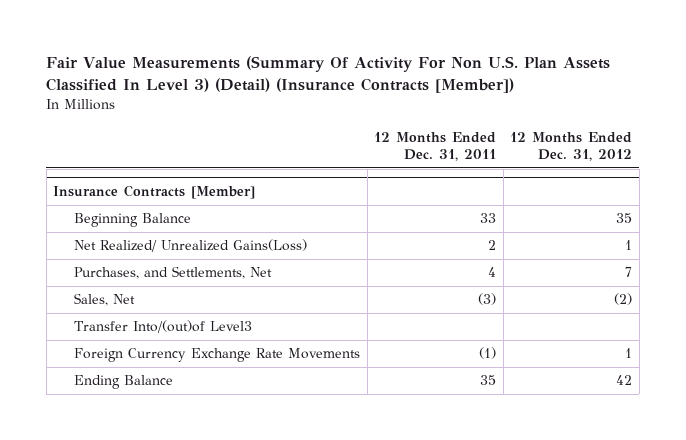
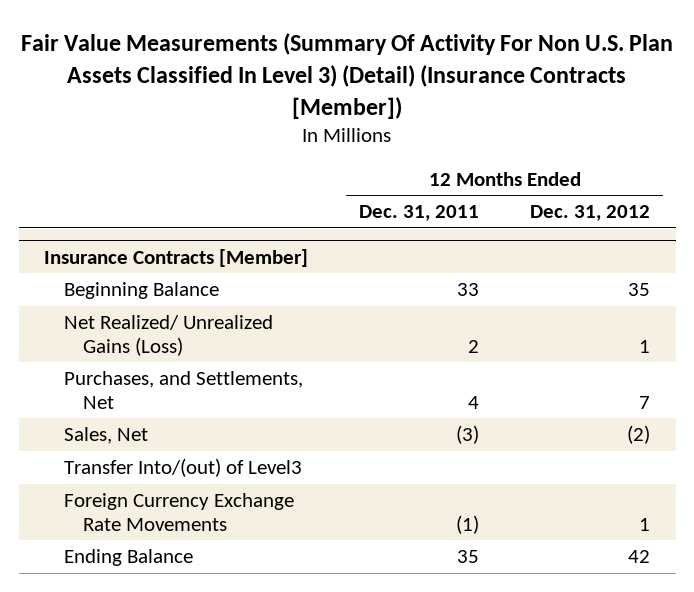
[73,239,307,253] Net Realized/ Unrealized Gains(Loss) -> [63,314,273,356] Net Realized/ Unrealized Gains (Loss)
[73,320,252,334] Transfer Into/(out)of Level3 -> [63,457,302,477] Transfer Into/(out) of Level3

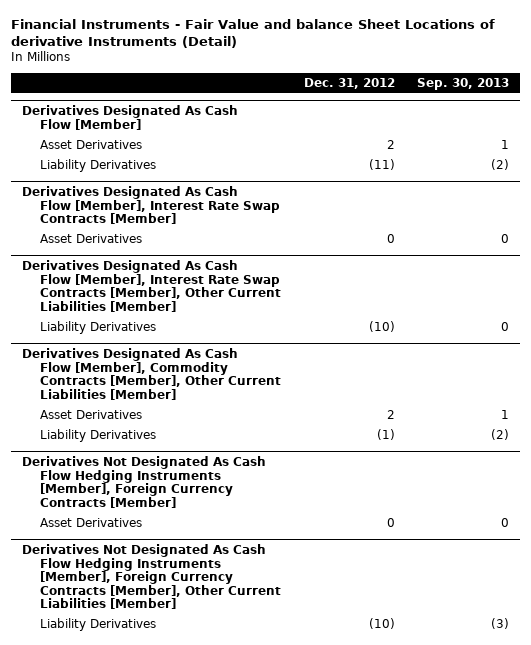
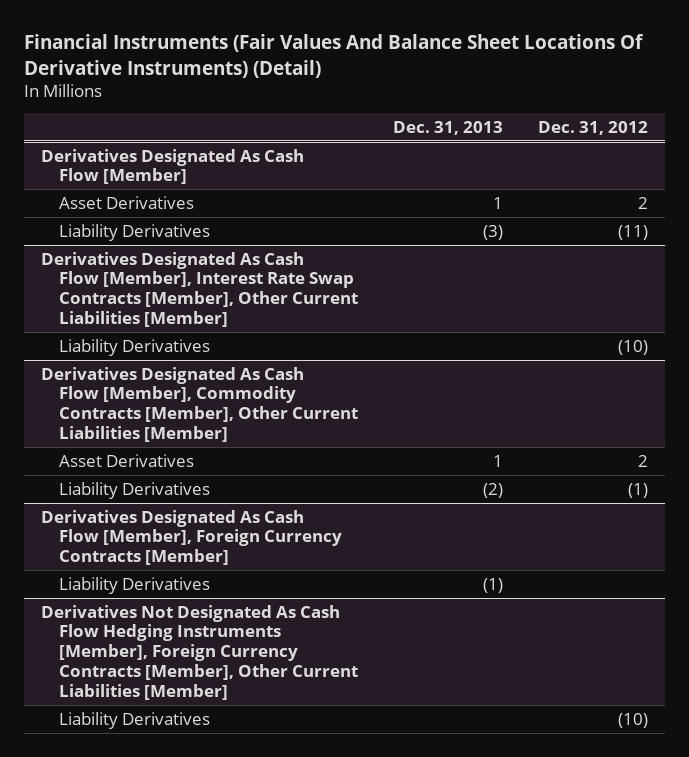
[11,18,496,49] Financial Instruments - Fair Value and balance Sheet Locations of derivative Instruments (Detail) -> [23,34,644,78] Financial Instruments (Fair Values And Balance Sheet Locations Of Derivative Instruments) (Detail)
[417,77,510,90] Sep. 30, 2013 -> none
none -> [392,121,503,136] Dec. 31, 2013
[22,186,281,225] Derivatives Designated As Cash Flow [Member], Interest Rate Swap Contracts [Member] -> none
[40,234,143,244] Asset Derivatives -> none
[40,518,143,528] Asset Derivatives -> none
[22,456,267,508] Derivatives Not Designated As Cash Flow Hedging Instruments [Member], Foreign Currency Contracts [Member] -> [41,509,342,566] Derivatives Designated As Cash Flow [Member], Foreign Currency Contracts [Member]
none -> [58,576,210,594] Liability Derivatives

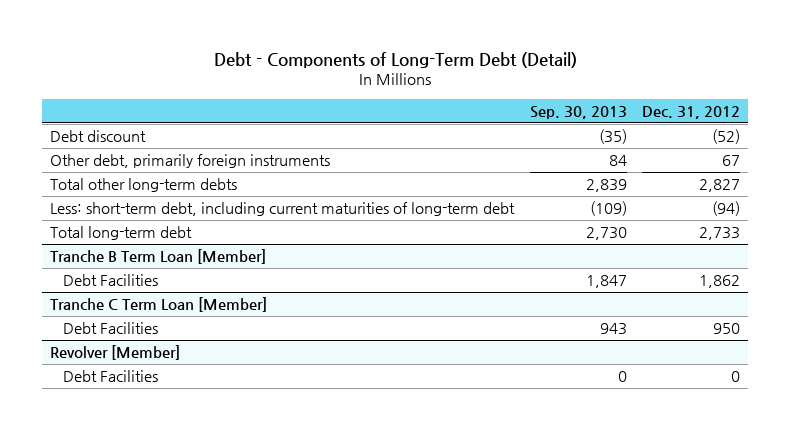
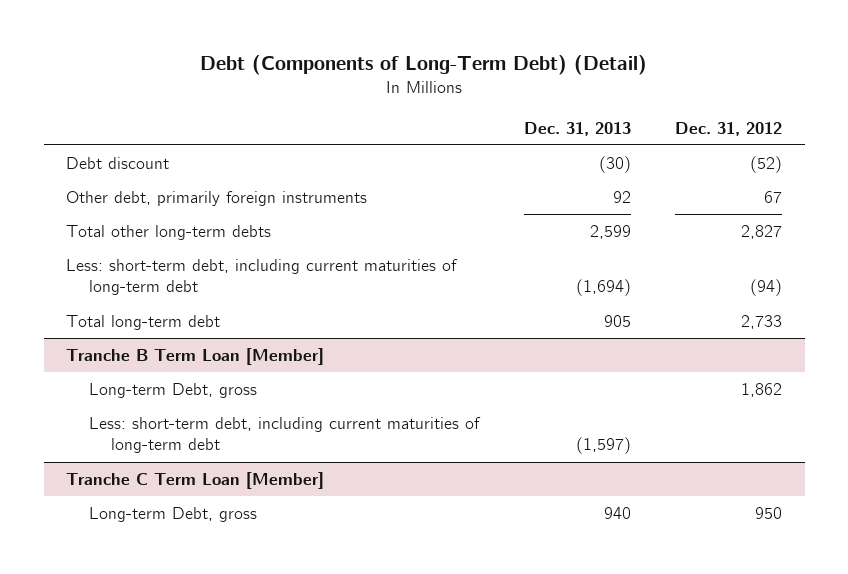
[214,51,578,68] Debt - Components of Long-Term Debt (Detail) -> [200,55,648,76] Debt (Components of Long-Term Debt) (Detail)
[529,105,627,119] Sep. 30, 2013 -> none
none -> [523,121,631,136] Dec. 31, 2013
[62,274,158,287] Debt Facilities -> [88,383,257,399] Long-term Debt, gross
none -> [88,417,481,454] Less: short-term debt, including current maturities of long-term debt
[49,345,180,361] Revolver [Member] -> none
[62,370,158,383] Debt Facilities -> none
[62,322,158,335] Debt Facilities -> [88,507,257,523] Long-term Debt, gross

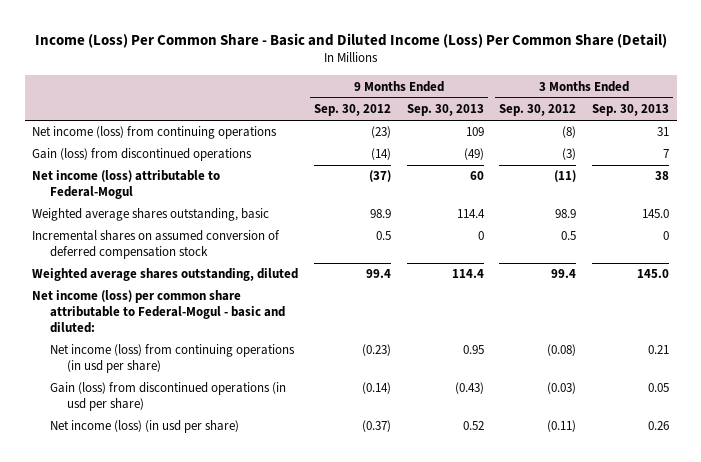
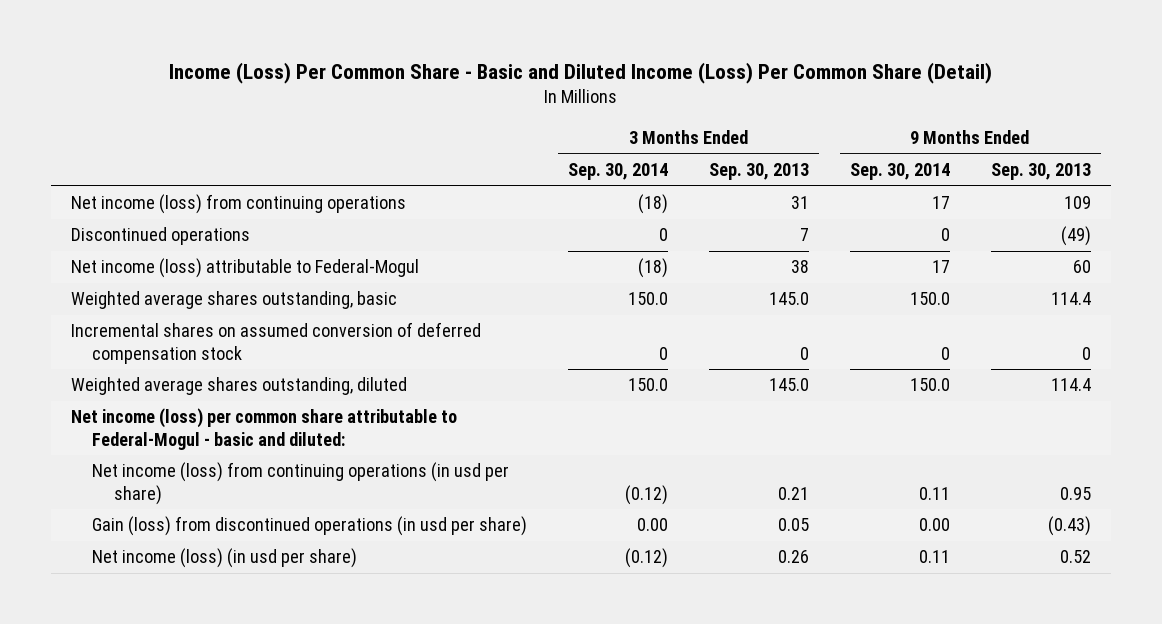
[314,104,392,117] Sep. 30, 2012 -> none
[499,104,577,117] Sep. 30, 2012 -> none
none -> [568,163,669,181] Sep. 30, 2014
none -> [849,163,950,181] Sep. 30, 2014
[32,148,253,162] Gain (loss) from discontinued operations -> [71,227,251,246] Discontinued operations

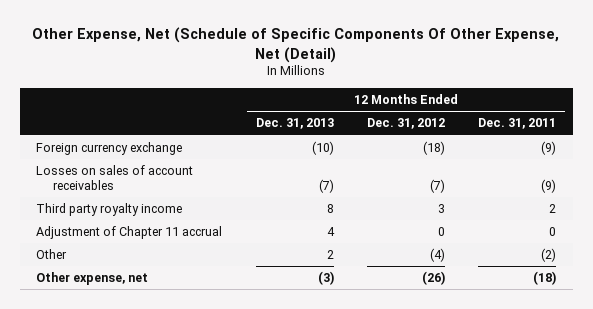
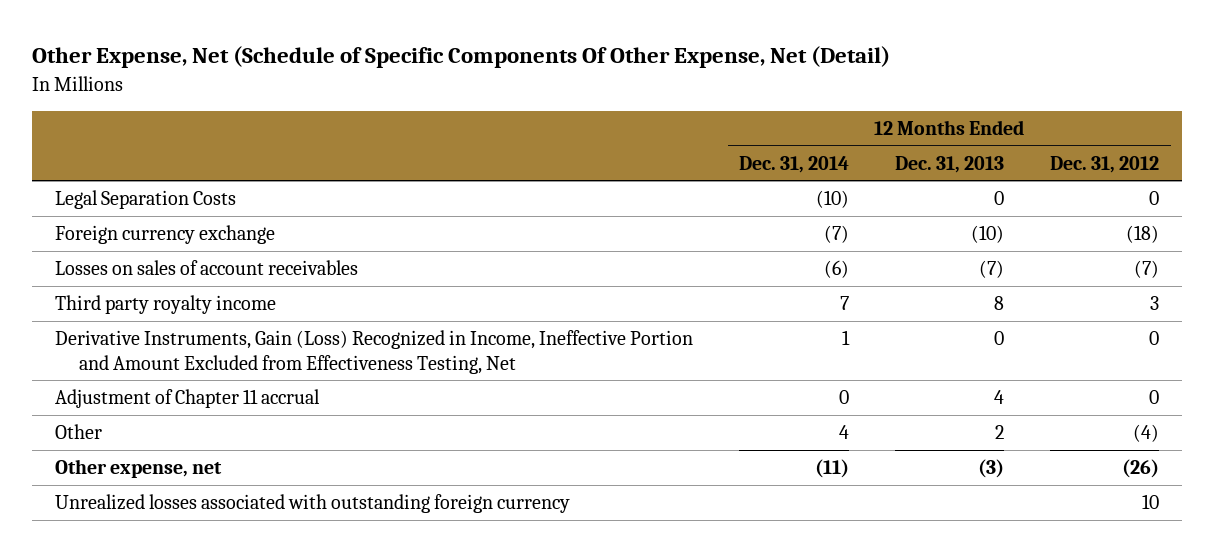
[478,118,557,130] Dec. 31, 2011 -> none
none -> [739,155,850,173] Dec. 31, 2014
none -> [55,190,237,210] Legal Separation Costs
none -> [55,330,694,374] Derivative Instruments, Gain (Loss) Recognized in Income, Ineffective Portion and Amount Excluded from Effectiveness Testing, Net
none -> [55,494,571,514] Unrealized losses associated with outstanding foreign currency

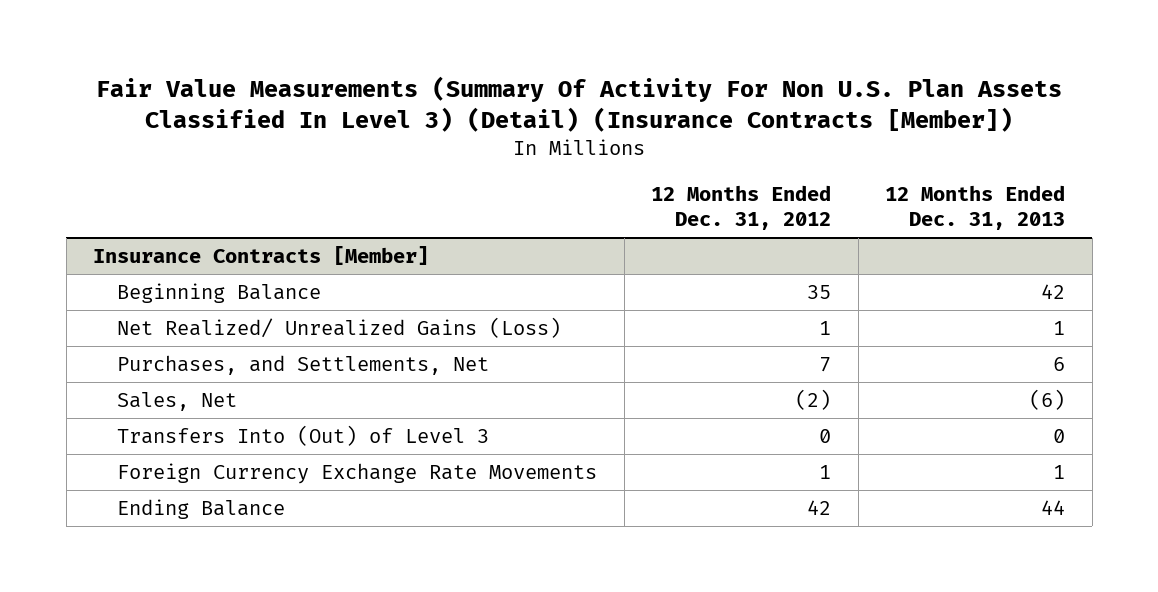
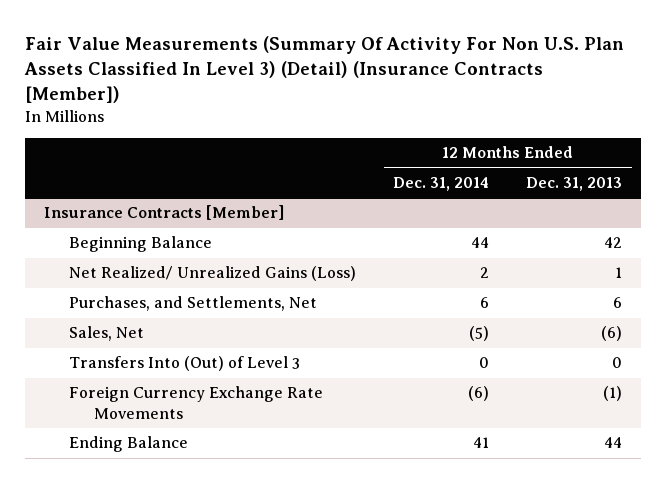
[651,184,832,231] 12 Months Ended Dec. 31, 2012 -> none
none -> [393,176,490,191] Dec. 31, 2014
[1053,465,1066,480] 1 -> [603,386,623,402] (1)

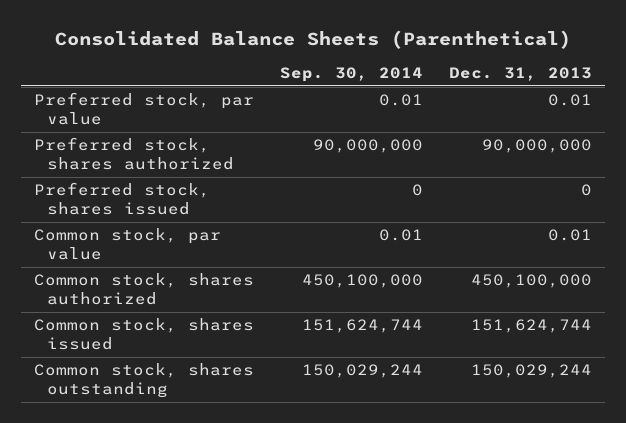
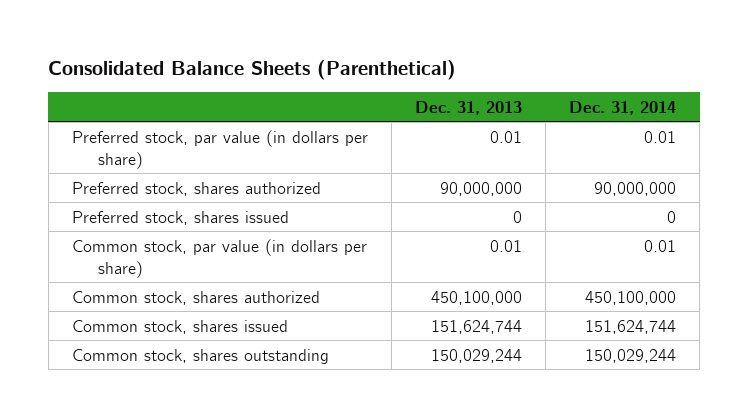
[280,67,424,83] Sep. 30, 2014 -> none
none -> [569,100,677,115] Dec. 31, 2014
[34,92,255,125] Preferred stock, par value -> [71,129,368,169] Preferred stock, par value (in dollars per share)
[34,228,222,260] Common stock, par value -> [71,238,367,278] Common stock, par value (in dollars per share)

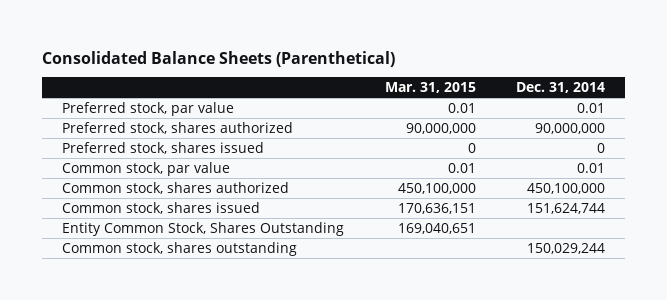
[415,100,523,115] Dec. 31, 2013 -> none
none -> [384,82,476,94] Mar. 31, 2015
[71,129,368,169] Preferred stock, par value (in dollars per share) -> [62,101,235,116] Preferred stock, par value
[71,238,367,278] Common stock, par value (in dollars per share) -> [62,161,231,176] Common stock, par value
none -> [62,221,345,236] Entity Common Stock, Shares Outstanding

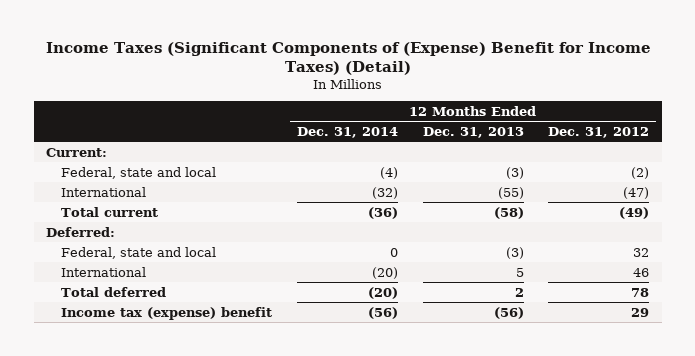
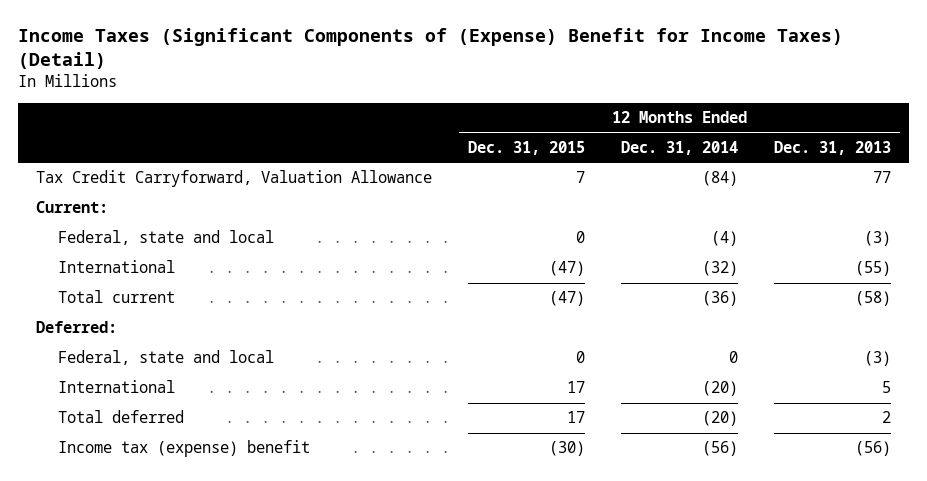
[548,126,650,138] Dec. 31, 2012 -> none
none -> [468,140,586,155] Dec. 31, 2015
none -> [36,170,433,188] Tax Credit Carryforward, Valuation Allowance

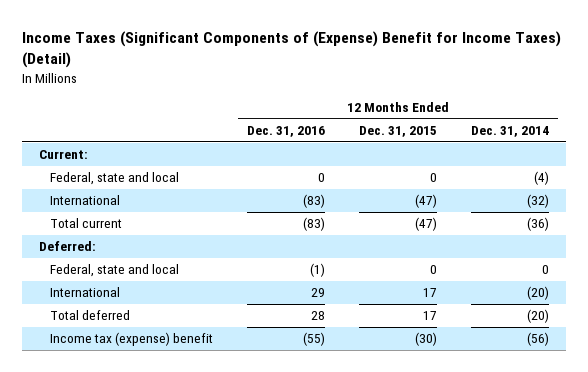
[774,140,892,155] Dec. 31, 2013 -> none
none -> [246,126,325,138] Dec. 31, 2016
[36,170,433,188] Tax Credit Carryforward, Valuation Allowance -> none

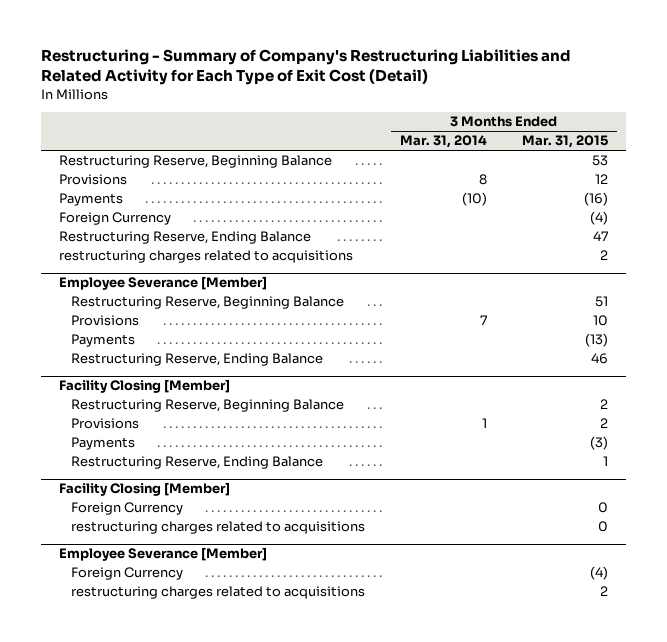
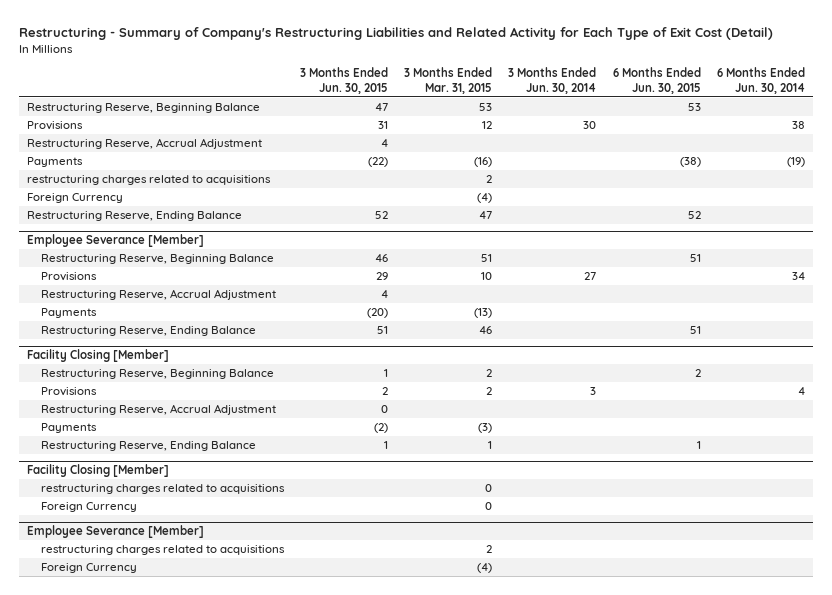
[400,135,488,149] Mar. 31, 2014 -> none
none -> [300,67,389,94] 3 Months Ended Jun. 30, 2015
none -> [508,67,597,94] 3 Months Ended Jun. 30, 2014
none -> [612,67,701,94] 6 Months Ended Jun. 30, 2015
none -> [716,67,805,94] 6 Months Ended Jun. 30, 2014
none -> [27,138,263,150] Restructuring Reserve, Accrual Adjustment
[58,250,353,264] restructuring charges related to acquisitions -> [27,175,272,186] restructuring charges related to acquisitions
none -> [40,289,276,301] Restructuring Reserve, Accrual Adjustment
none -> [40,404,276,416] Restructuring Reserve, Accrual Adjustment
[70,502,183,516] Foreign Currency -> [40,502,137,513] Foreign Currency
[70,567,183,581] Foreign Currency -> [40,563,137,574] Foreign Currency

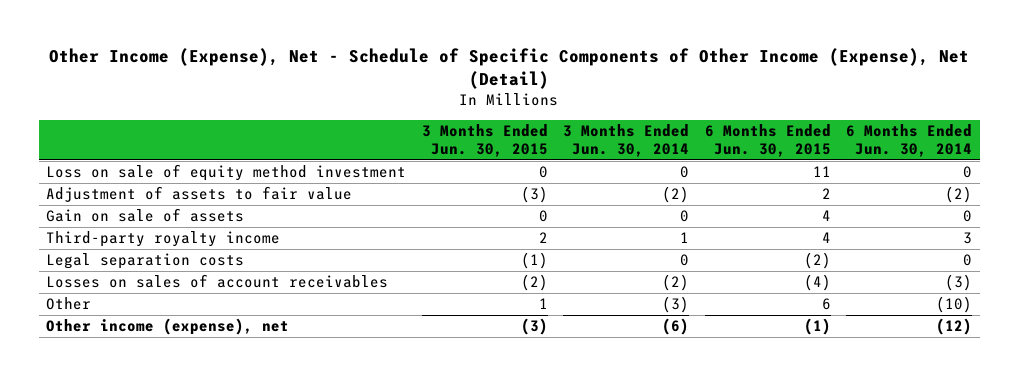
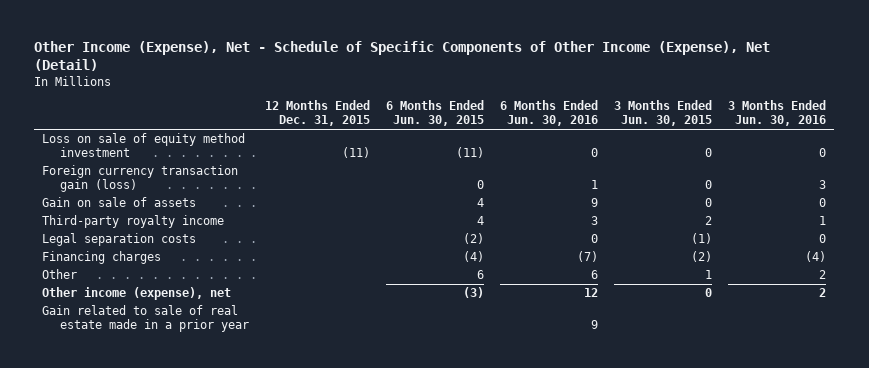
[563,124,690,157] 3 Months Ended Jun. 30, 2014 -> none
[846,124,973,157] 6 Months Ended Jun. 30, 2014 -> none
none -> [264,100,370,127] 12 Months Ended Dec. 31, 2015
none -> [500,100,599,127] 6 Months Ended Jun. 30, 2016
none -> [728,100,827,127] 3 Months Ended Jun. 30, 2016
[46,186,353,203] Adjustment of assets to fair value -> none
[812,166,831,178] 11 -> [455,147,484,159] (11)
none -> [42,165,239,193] Foreign currency transaction gain (loss)
[46,274,389,289] Losses on sales of account receivables -> [42,251,162,265] Financing charges
[520,318,548,336] (3) -> [705,288,713,298] 0
[803,318,831,336] (1) -> [462,287,484,299] (3)
none -> [42,305,249,333] Gain related to sale of real estate made in a prior year

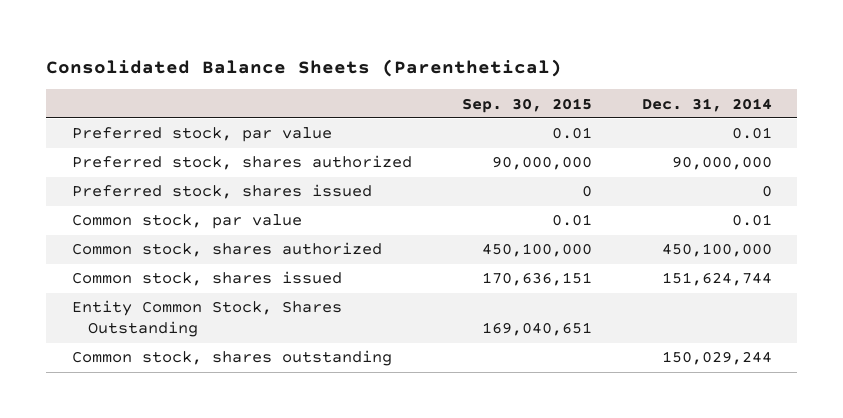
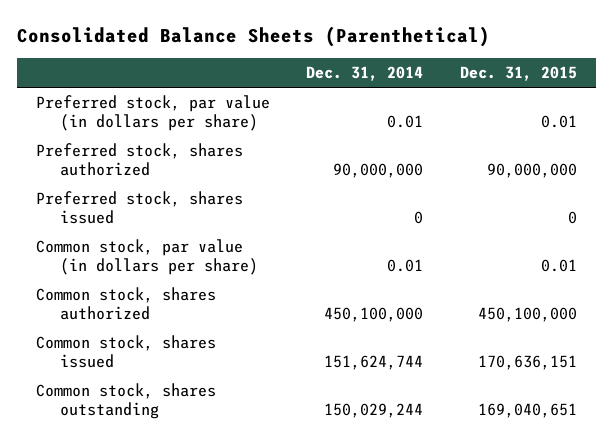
[461,97,592,113] Sep. 30, 2015 -> none
none -> [460,66,578,82] Dec. 31, 2015
[71,127,332,143] Preferred stock, par value -> [35,95,270,132] Preferred stock, par value (in dollars per share)
[71,214,302,230] Common stock, par value -> [35,239,258,276] Common stock, par value (in dollars per share)
[71,300,342,338] Entity Common Stock, Shares Outstanding -> none

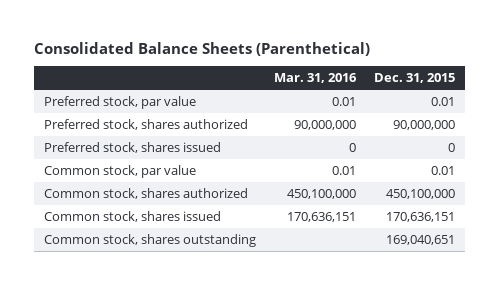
[306,66,424,82] Dec. 31, 2014 -> none
none -> [273,73,357,84] Mar. 31, 2016
[35,95,270,132] Preferred stock, par value (in dollars per share) -> [43,96,196,110] Preferred stock, par value
[35,239,258,276] Common stock, par value (in dollars per share) -> [43,165,196,179] Common stock, par value

